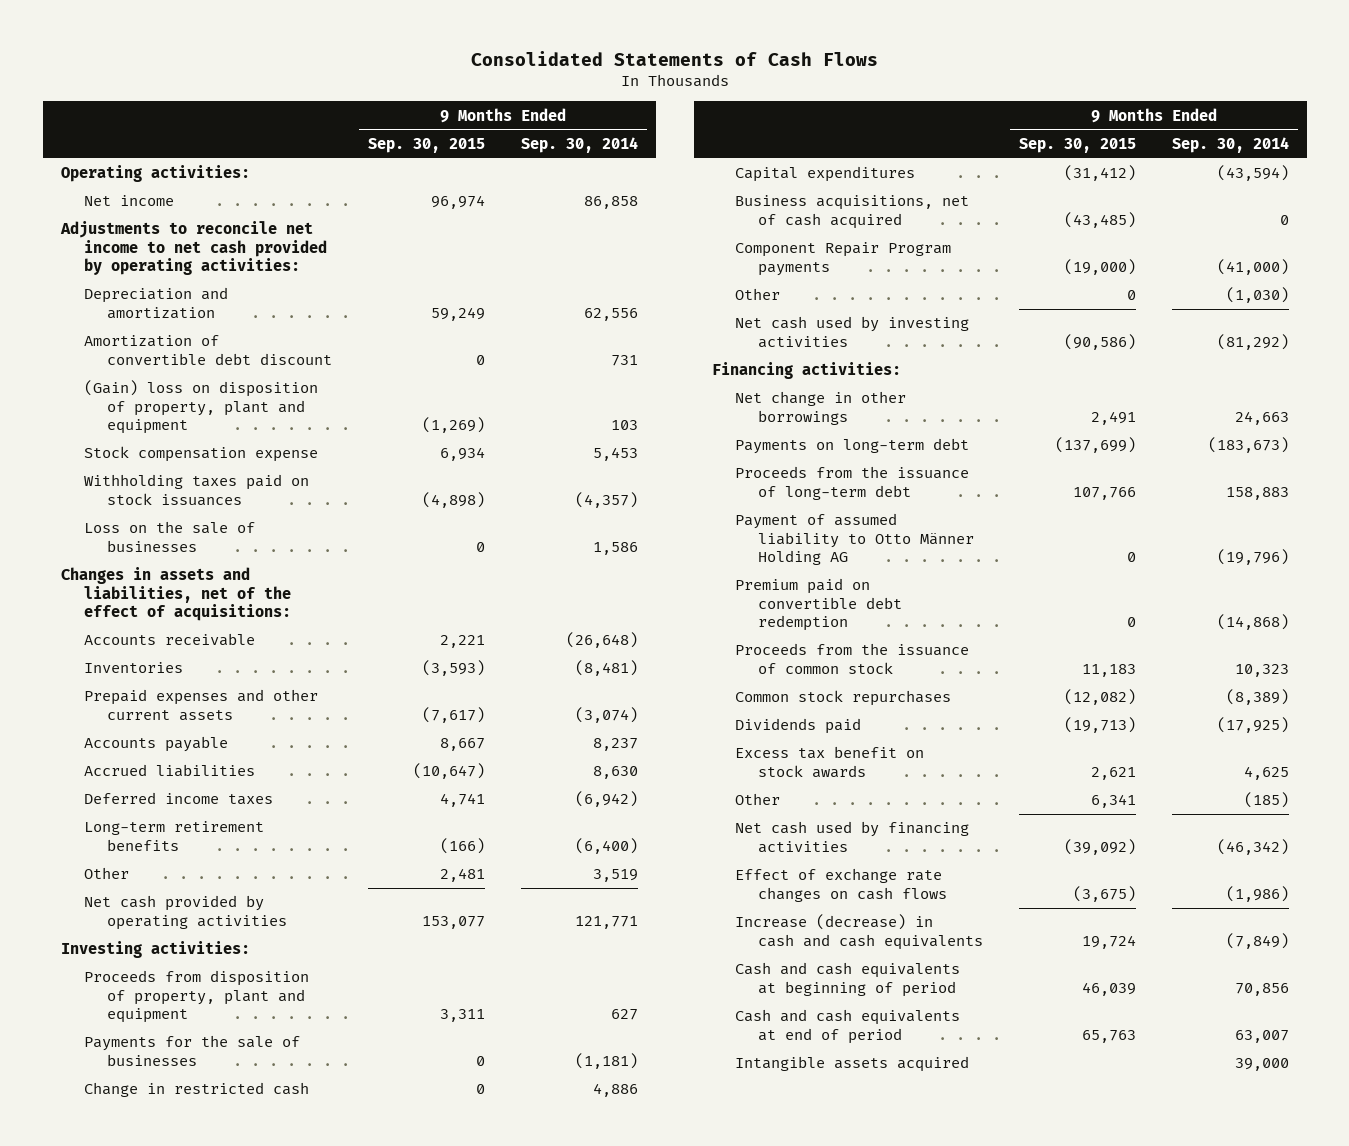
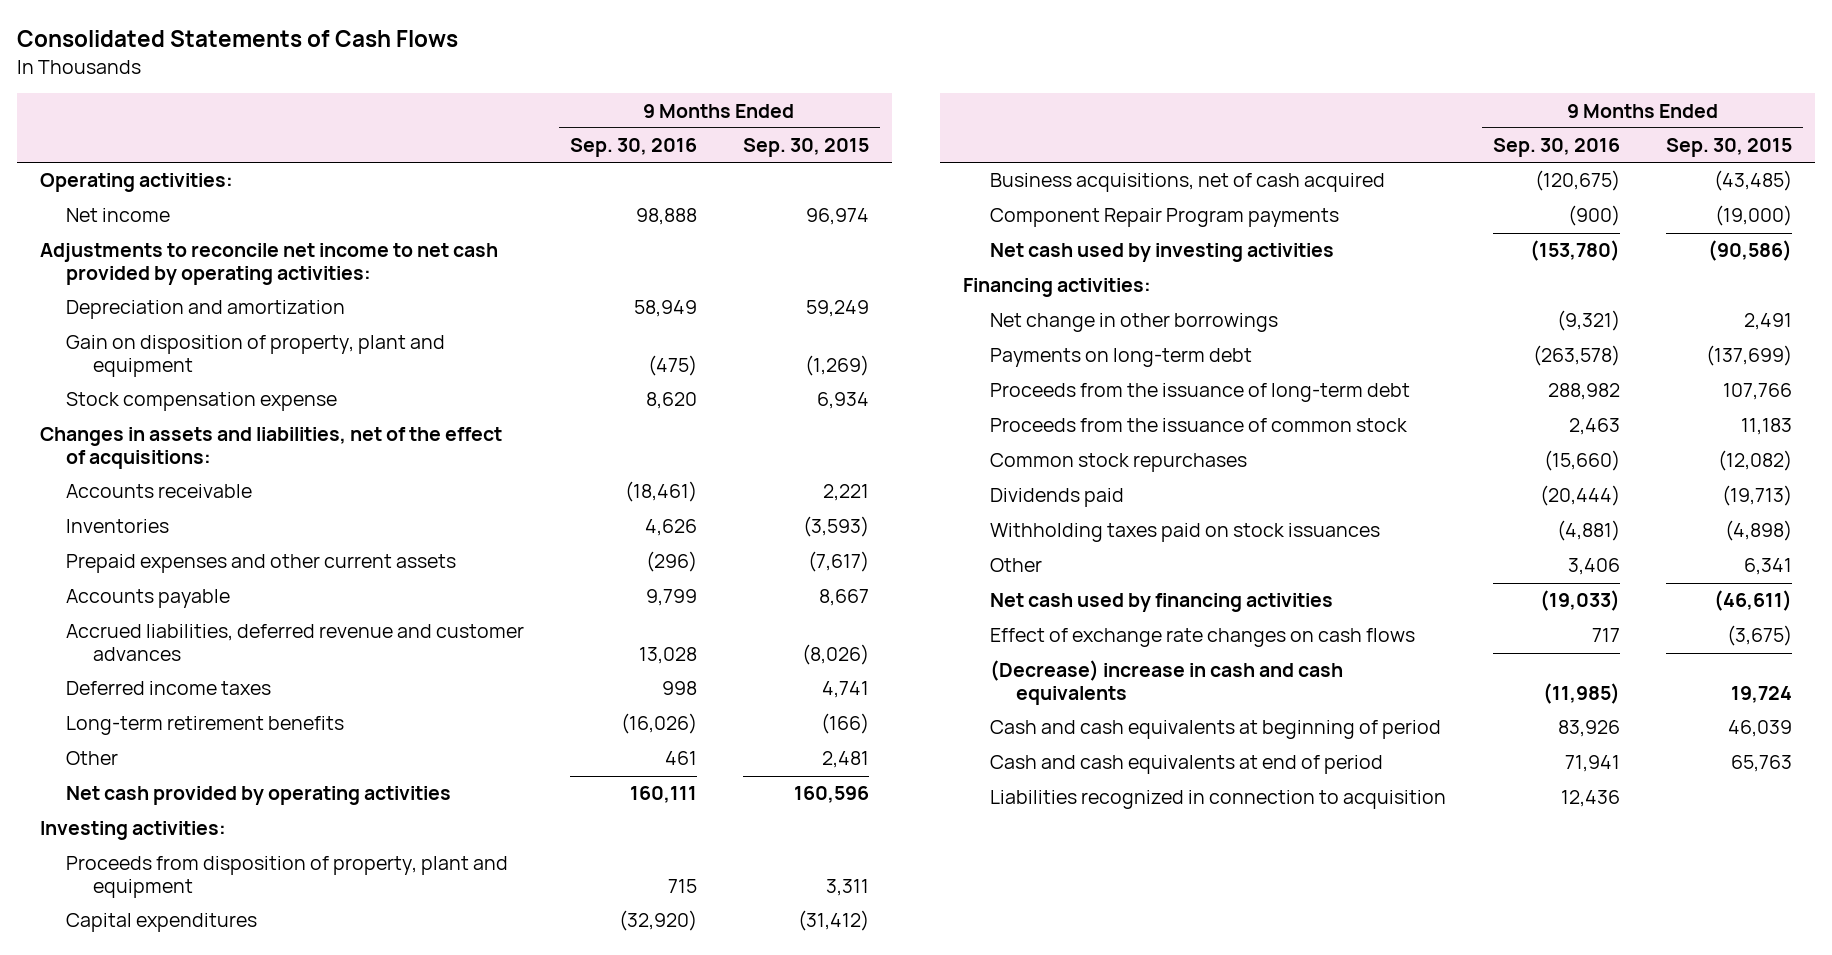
[520,136,638,153] Sep. 30, 2014 -> none
none -> [570,138,698,158] Sep. 30, 2016
[83,335,332,365] Amortization of convertible debt discount -> none
[83,380,318,435] (Gain) loss on disposition of property, plant and equipment -> [66,335,446,377] Gain on disposition of property, plant and equipment
[83,521,255,552] Loss on the sale of businesses -> none
[83,764,255,778] Accrued liabilities -> [66,624,525,661] Accrued liabilities, deferred revenue and customer advances
[412,763,485,780] (10,647) -> [801,643,869,665] (8,026)
[421,915,485,929] 153,077 -> [793,786,869,804] 160,596
[83,1035,300,1066] Payments for the sale of businesses -> none
[83,1082,309,1098] Change in restricted cash -> none
[734,288,780,301] Other -> none
[734,513,974,566] Payment of assumed liability to Otto Männer Holding AG -> none
[734,578,902,632] Premium paid on convertible debt redemption -> none
[734,746,924,778] Excess tax benefit on stock awards -> none
[83,474,309,506] Withholding taxes paid on stock issuances -> [989,523,1380,543] Withholding taxes paid on stock issuances
[1063,838,1136,855] (39,092) -> [1714,590,1793,612] (46,611)
[734,914,983,950] Increase (decrease) in cash and cash equivalents -> [989,660,1343,705] (Decrease) increase in cash and cash equivalents
[734,1056,969,1073] Intangible assets acquired -> none
none -> [989,790,1446,810] Liabilities recognized in connection to acquisition

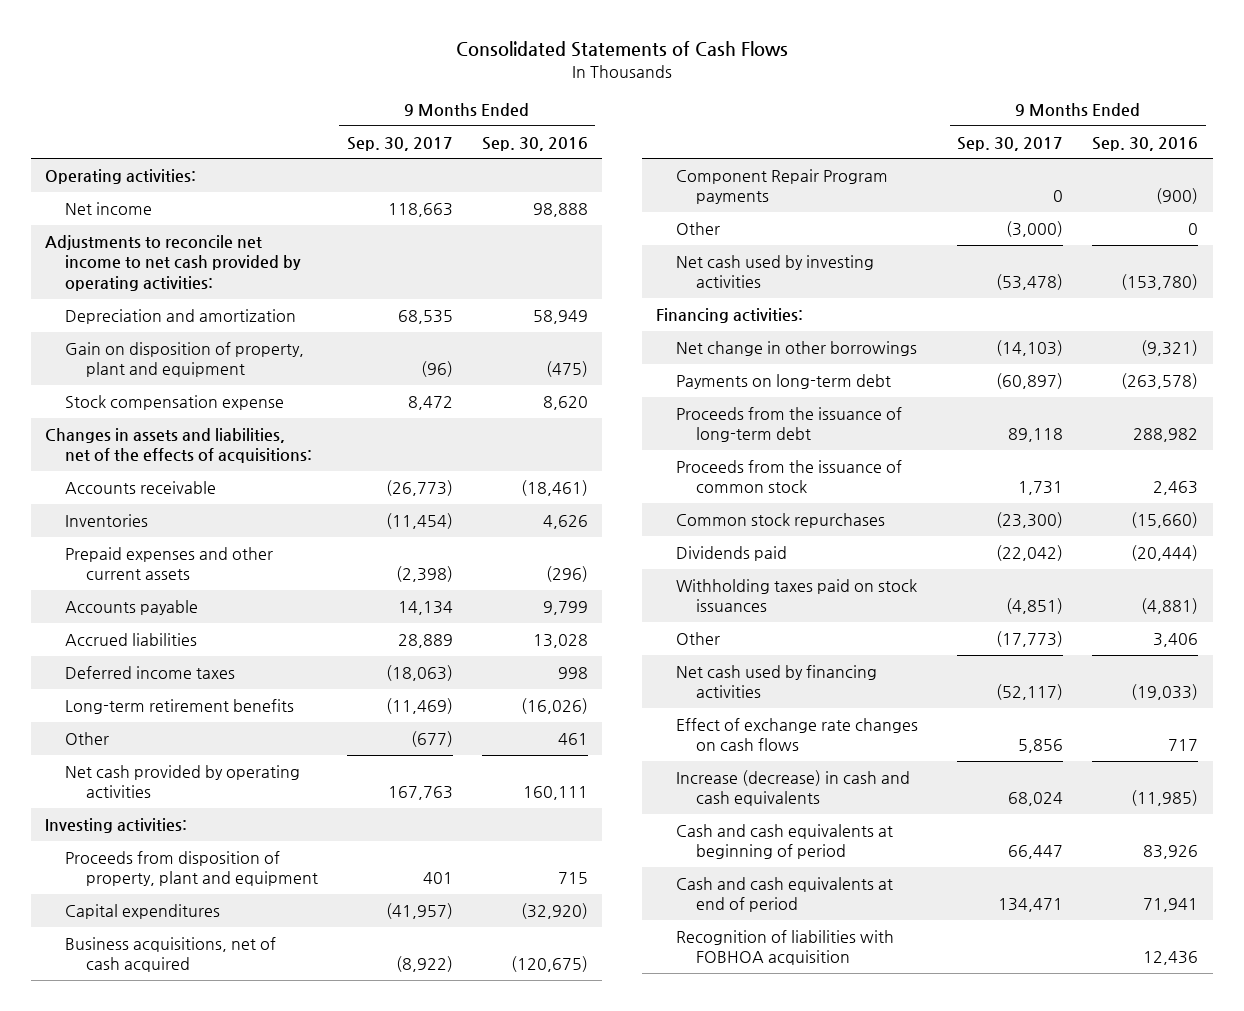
[742,138,869,158] Sep. 30, 2015 -> none
none -> [346,136,453,151] Sep. 30, 2017
[39,427,502,469] Changes in assets and liabilities, net of the effect of acquisitions: -> [45,427,313,464] Changes in assets and liabilities, net of the effects of acquisitions:
[66,624,525,661] Accrued liabilities, deferred revenue and customer advances -> [65,632,198,646] Accrued liabilities
none -> [676,221,721,235] Other
[989,660,1343,705] (Decrease) increase in cash and cash equivalents -> [676,769,911,807] Increase (decrease) in cash and cash equivalents
[989,790,1446,810] Liabilities recognized in connection to acquisition -> [676,929,895,966] Recognition of liabilities with FOBHOA acquisition

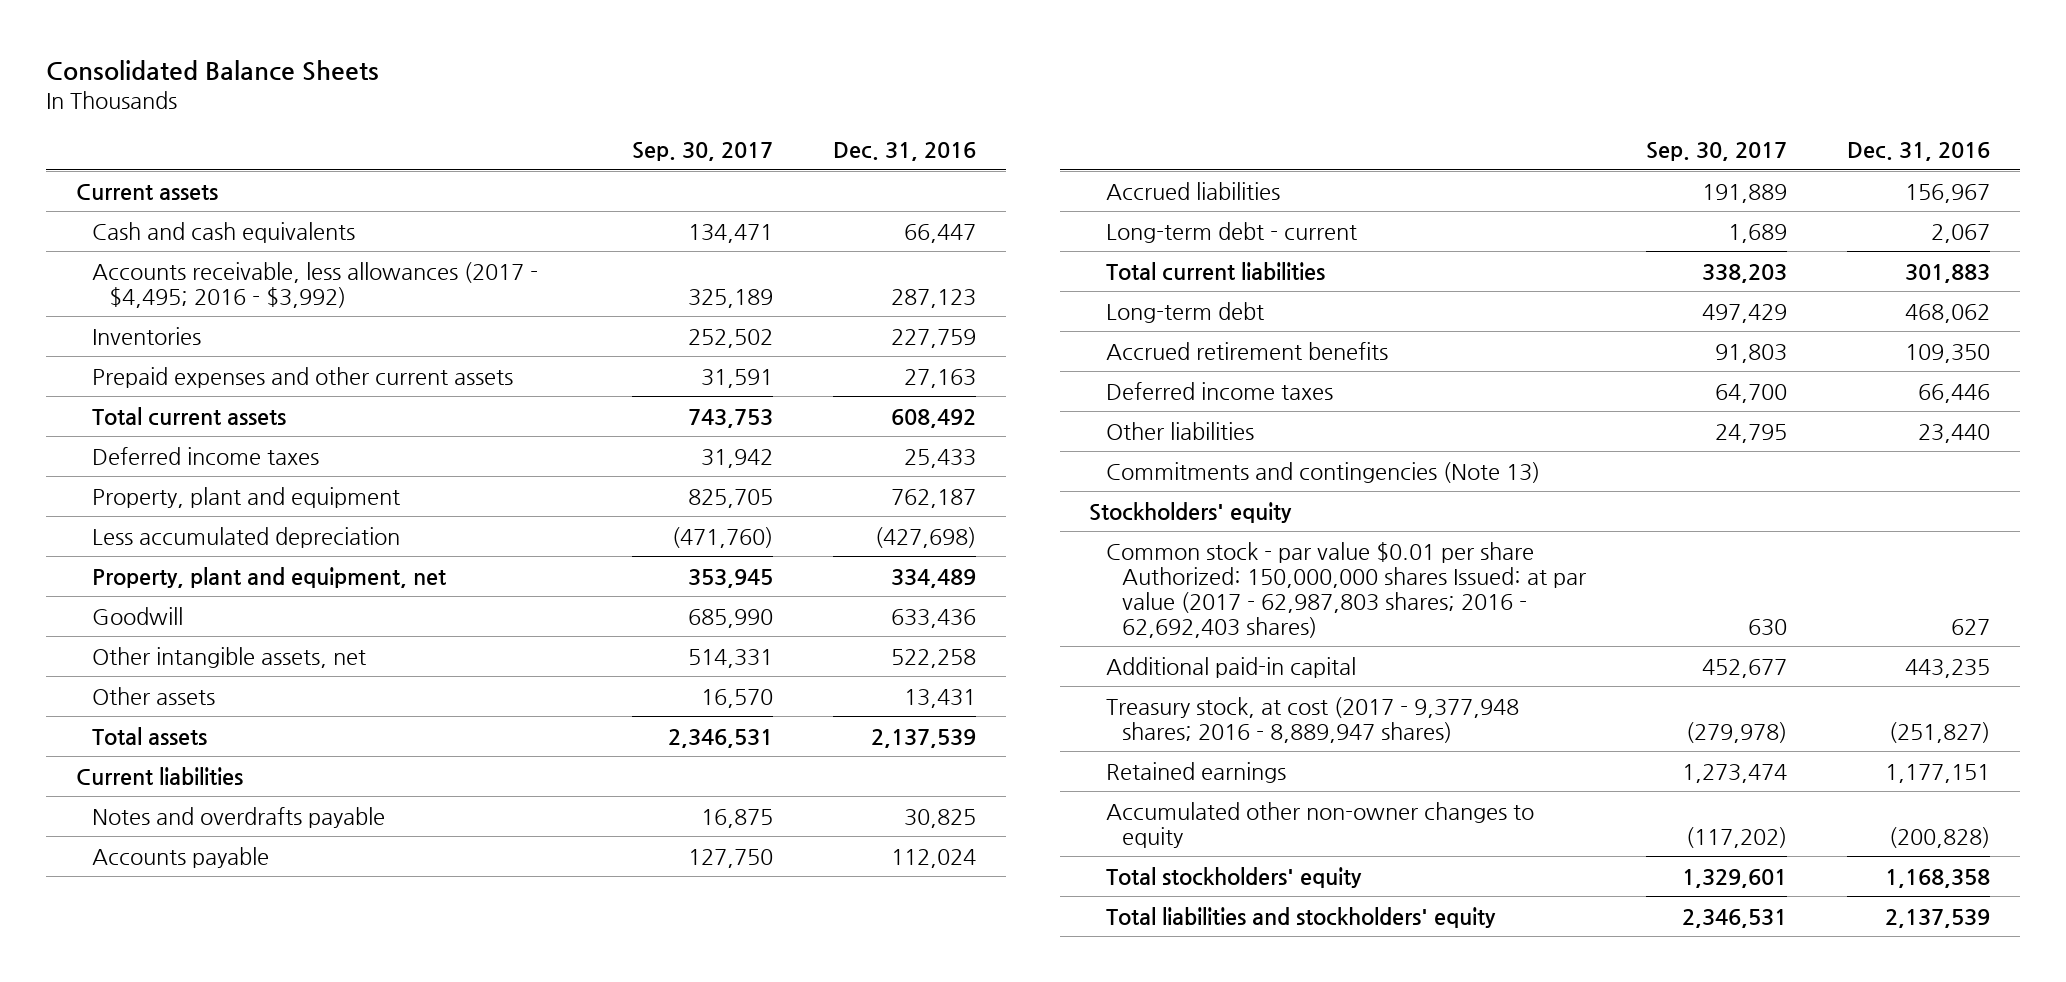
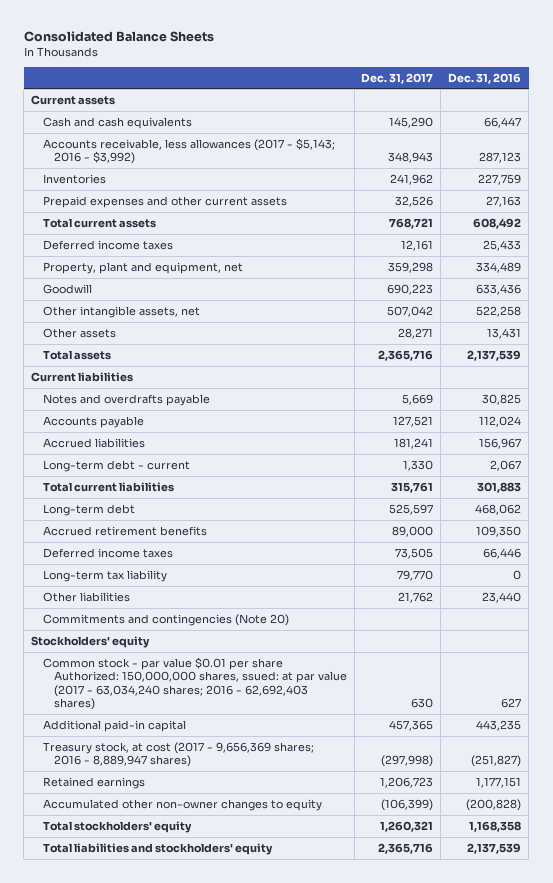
[632,141,774,161] Sep. 30, 2017 -> none
none -> [361,72,434,84] Dec. 31, 2017
[92,261,539,308] Accounts receivable, less allowances (2017 - $4,495; 2016 - $3,992) -> [42,137,335,165] Accounts receivable, less allowances (2017 - $5,143; 2016 - $3,992)
[92,486,401,508] Property, plant and equipment -> none
[92,526,401,548] Less accumulated depreciation -> none
none -> [42,569,167,582] Long-term tax liability
[1105,461,1540,483] Commitments and contingencies (Note 13) -> [42,613,289,626] Commitments and contingencies (Note 20)
[1105,541,1587,638] Common stock - par value $0.01 per share Authorized: 150,000,000 shares Issued: at par value (2017 - 62,987,803 shares; 2016 - 62,692,403 shares) -> [42,656,347,711] Common stock - par value $0.01 per share Authorized: 150,000,000 shares, ssued: at par value (2017 - 63,034,240 shares; 2016 - 62,692,403 shares)
[1105,696,1519,743] Treasury stock, at cost (2017 - 9,377,948 shares; 2016 - 8,889,947 shares) -> [42,741,314,768] Treasury stock, at cost (2017 - 9,656,369 shares; 2016 - 8,889,947 shares)

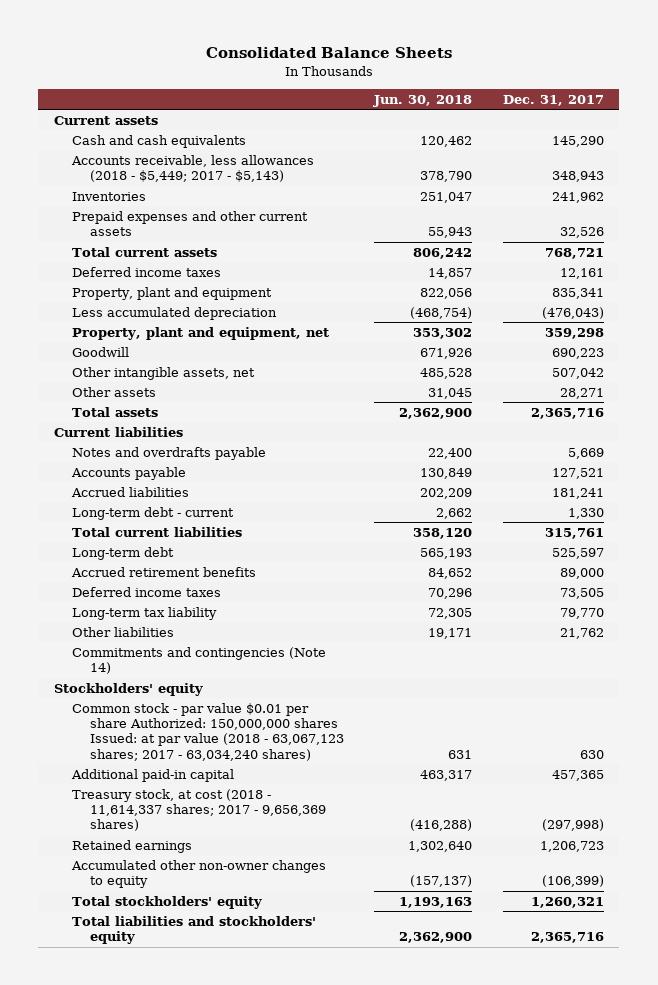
[448,72,522,84] Dec. 31, 2016 -> none
none -> [373,94,473,107] Jun. 30, 2018
[42,137,335,165] Accounts receivable, less allowances (2017 - $5,143; 2016 - $3,992) -> [70,154,314,183] Accounts receivable, less allowances (2018 - $5,449; 2017 - $5,143)
none -> [71,286,272,300] Property, plant and equipment
none -> [71,306,277,320] Less accumulated depreciation
[42,613,289,626] Commitments and contingencies (Note 20) -> [71,646,326,675] Commitments and contingencies (Note 14)
[42,656,347,711] Common stock - par value $0.01 per share Authorized: 150,000,000 shares, ssued: at par value (2017 - 63,034,240 shares; 2016 - 62,692,403 shares) -> [71,702,344,761] Common stock - par value $0.01 per share Authorized: 150,000,000 shares Issued: at par value (2018 - 63,067,123 shares; 2017 - 63,034,240 shares)
[42,741,314,768] Treasury stock, at cost (2017 - 9,656,369 shares; 2016 - 8,889,947 shares) -> [71,788,326,832] Treasury stock, at cost (2018 - 11,614,337 shares; 2017 - 9,656,369 shares)

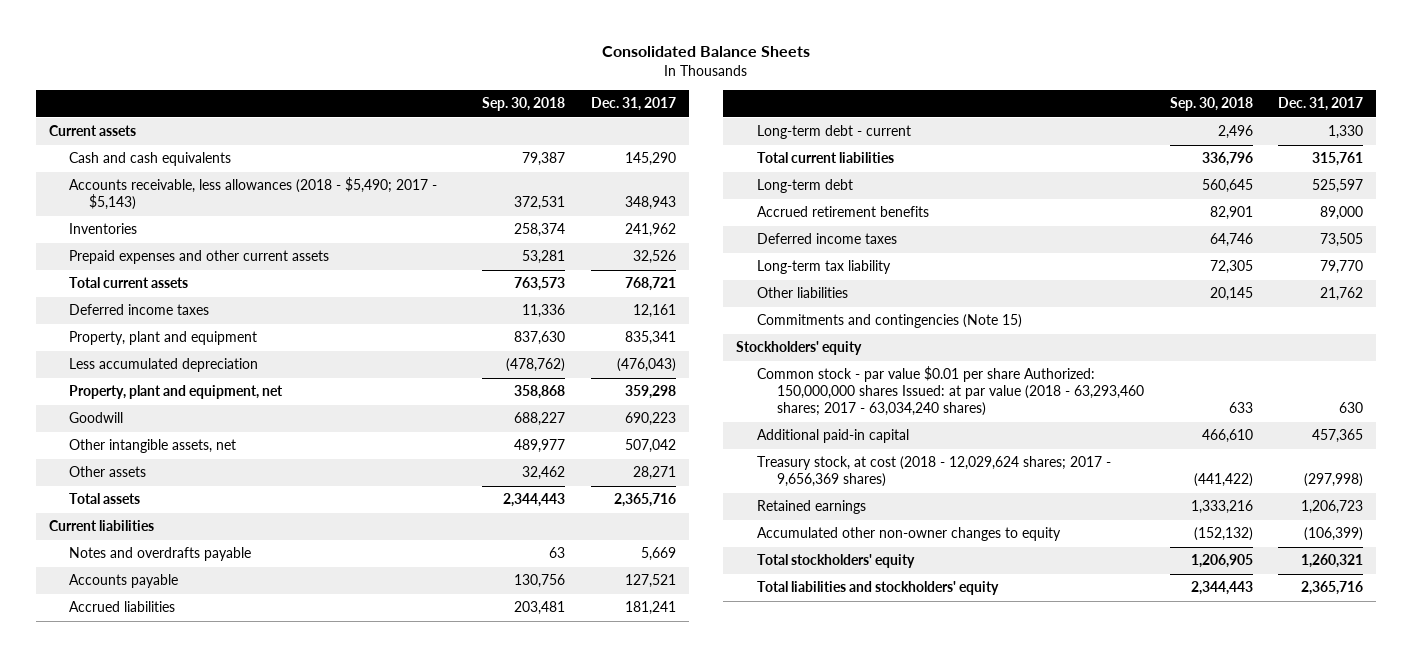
[373,94,473,107] Jun. 30, 2018 -> none
none -> [481,97,565,112] Sep. 30, 2018
[70,154,314,183] Accounts receivable, less allowances (2018 - $5,449; 2017 - $5,143) -> [68,177,437,211] Accounts receivable, less allowances (2018 - $5,490; 2017 - $5,143)
[71,646,326,675] Commitments and contingencies (Note 14) -> [756,314,1022,329] Commitments and contingencies (Note 15)
[71,702,344,761] Common stock - par value $0.01 per share Authorized: 150,000,000 shares Issued: at par value (2018 - 63,067,123 shares; 2017 - 63,034,240 shares) -> [756,366,1144,417] Common stock - par value $0.01 per share Authorized: 150,000,000 shares Issued: at par value (2018 - 63,293,460 shares; 2017 - 63,034,240 shares)
[71,788,326,832] Treasury stock, at cost (2018 - 11,614,337 shares; 2017 - 9,656,369 shares) -> [756,456,1111,488] Treasury stock, at cost (2018 - 12,029,624 shares; 2017 - 9,656,369 shares)

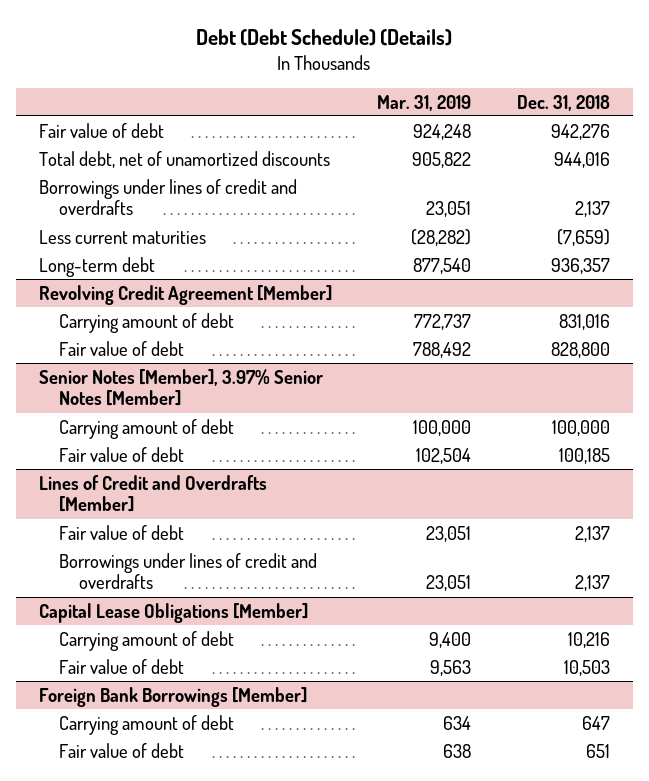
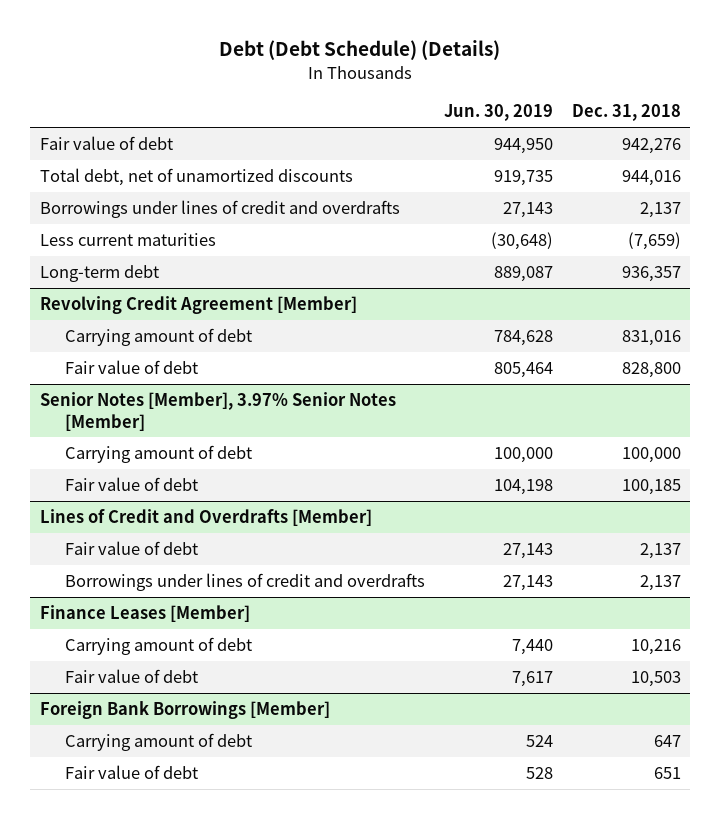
[377,94,472,111] Mar. 31, 2019 -> none
none -> [443,104,553,122] Jun. 30, 2019
[38,602,308,623] Capital Lease Obligations [Member] -> [39,605,250,623] Finance Leases [Member]

